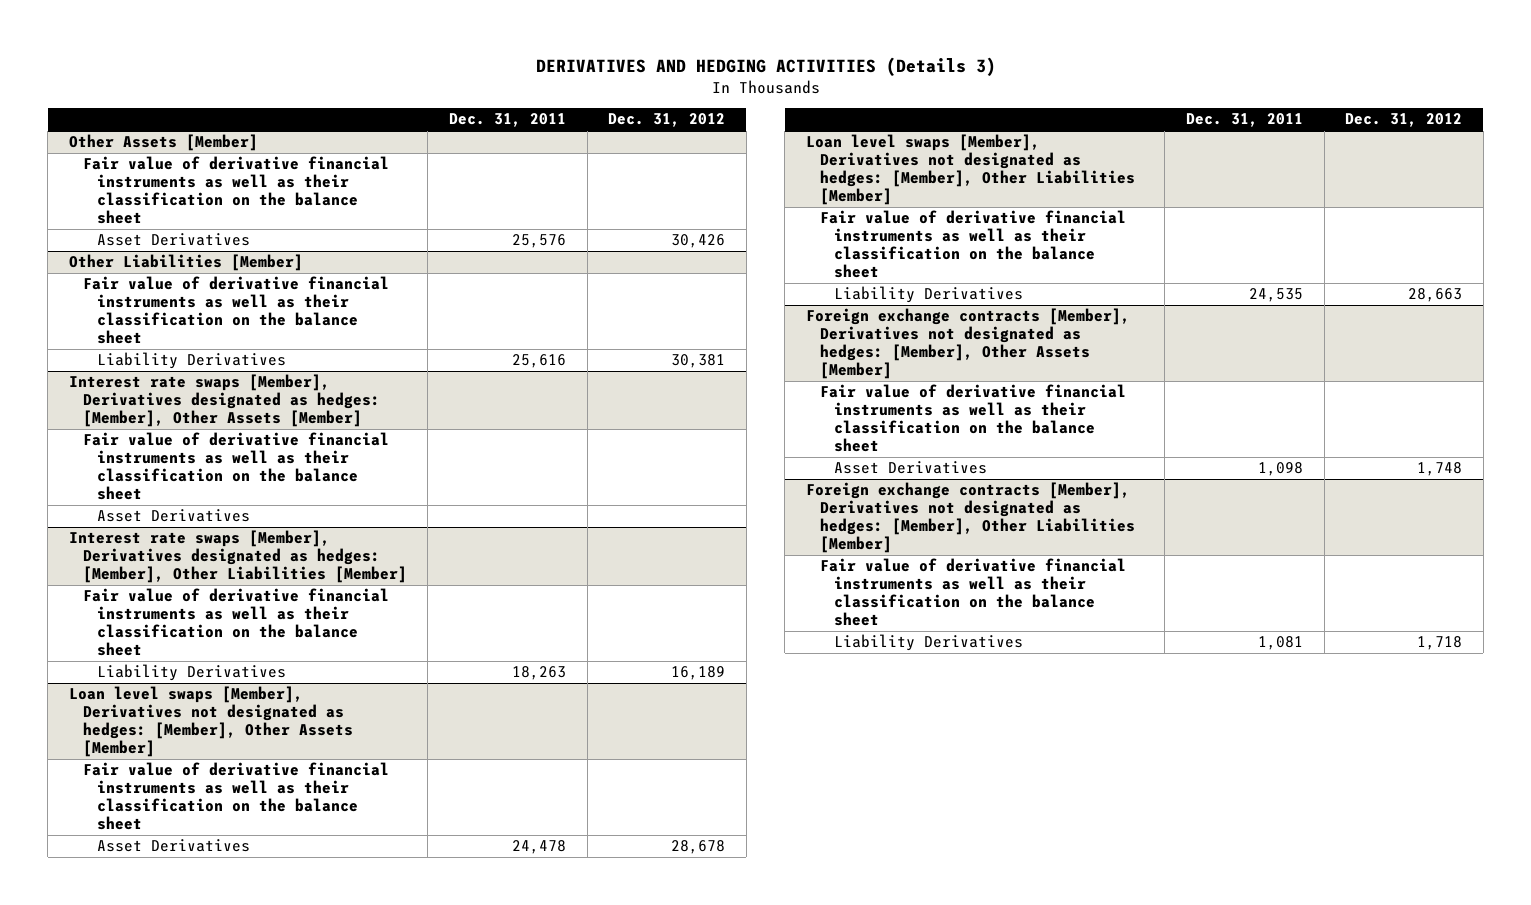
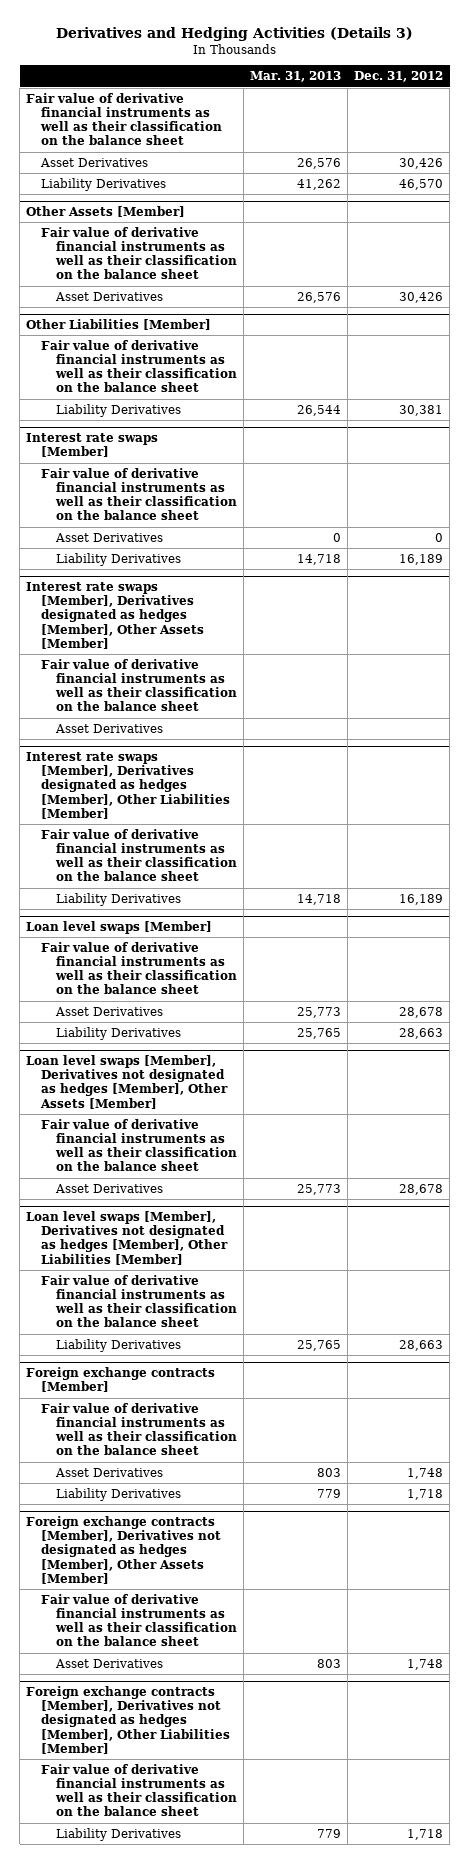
[535,56,996,76] DERIVATIVES AND HEDGING ACTIVITIES (Details 3) -> [55,26,413,41] Derivatives and Hedging Activities (Details 3)
[449,113,567,128] Dec. 31, 2011 -> none
none -> [250,71,342,83] Mar. 31, 2013
none -> [26,92,223,146] Fair value of derivative financial instruments as well as their classification on the balance sheet
none -> [40,157,149,167] Asset Derivatives
none -> [41,177,167,191] Liability Derivatives
[69,374,380,428] Interest rate swaps [Member], Derivatives designated as hedges: [Member], Other Assets [Member] -> none
none -> [26,433,159,458] Interest rate swaps [Member]
none -> [55,532,164,542] Asset Derivatives
none -> [56,552,182,566] Liability Derivatives
none -> [26,582,205,649] Interest rate swaps [Member], Derivatives designated as hedges [Member], Other Assets [Member]
none -> [41,658,238,712] Fair value of derivative financial instruments as well as their classification on the balance sheet
[69,530,407,584] Interest rate swaps [Member], Derivatives designated as hedges: [Member], Other Liabilities [Member] -> [26,752,231,819] Interest rate swaps [Member], Derivatives designated as hedges [Member], Other Liabilities [Member]
[69,686,353,758] Loan level swaps [Member], Derivatives not designated as hedges: [Member], Other Assets [Member] -> none
none -> [26,921,213,935] Loan level swaps [Member]
none -> [56,1026,182,1040] Liability Derivatives
[805,134,1135,206] Loan level swaps [Member], Derivatives not designated as hedges: [Member], Other Liabilities [Member] -> [26,1055,229,1109] Loan level swaps [Member], Derivatives not designated as hedges [Member], Other Assets [Member]
none -> [55,1183,164,1193] Asset Derivatives
none -> [26,1211,229,1265] Loan level swaps [Member], Derivatives not designated as hedges [Member], Other Liabilities [Member]
none -> [41,1274,238,1328] Fair value of derivative financial instruments as well as their classification on the balance sheet
[805,308,1130,380] Foreign exchange contracts [Member], Derivatives not designated as hedges: [Member], Other Assets [Member] -> none
none -> [26,1367,216,1393] Foreign exchange contracts [Member]
none -> [56,1487,182,1501] Liability Derivatives
[805,482,1135,554] Foreign exchange contracts [Member], Derivatives not designated as hedges: [Member], Other Liabilities [Member] -> [26,1516,222,1584] Foreign exchange contracts [Member], Derivatives not designated as hedges [Member], Other Assets [Member]
none -> [55,1658,164,1668] Asset Derivatives
none -> [26,1686,231,1754] Foreign exchange contracts [Member], Derivatives not designated as hedges [Member], Other Liabilities [Member]
none -> [41,1763,238,1817] Fair value of derivative financial instruments as well as their classification on the balance sheet

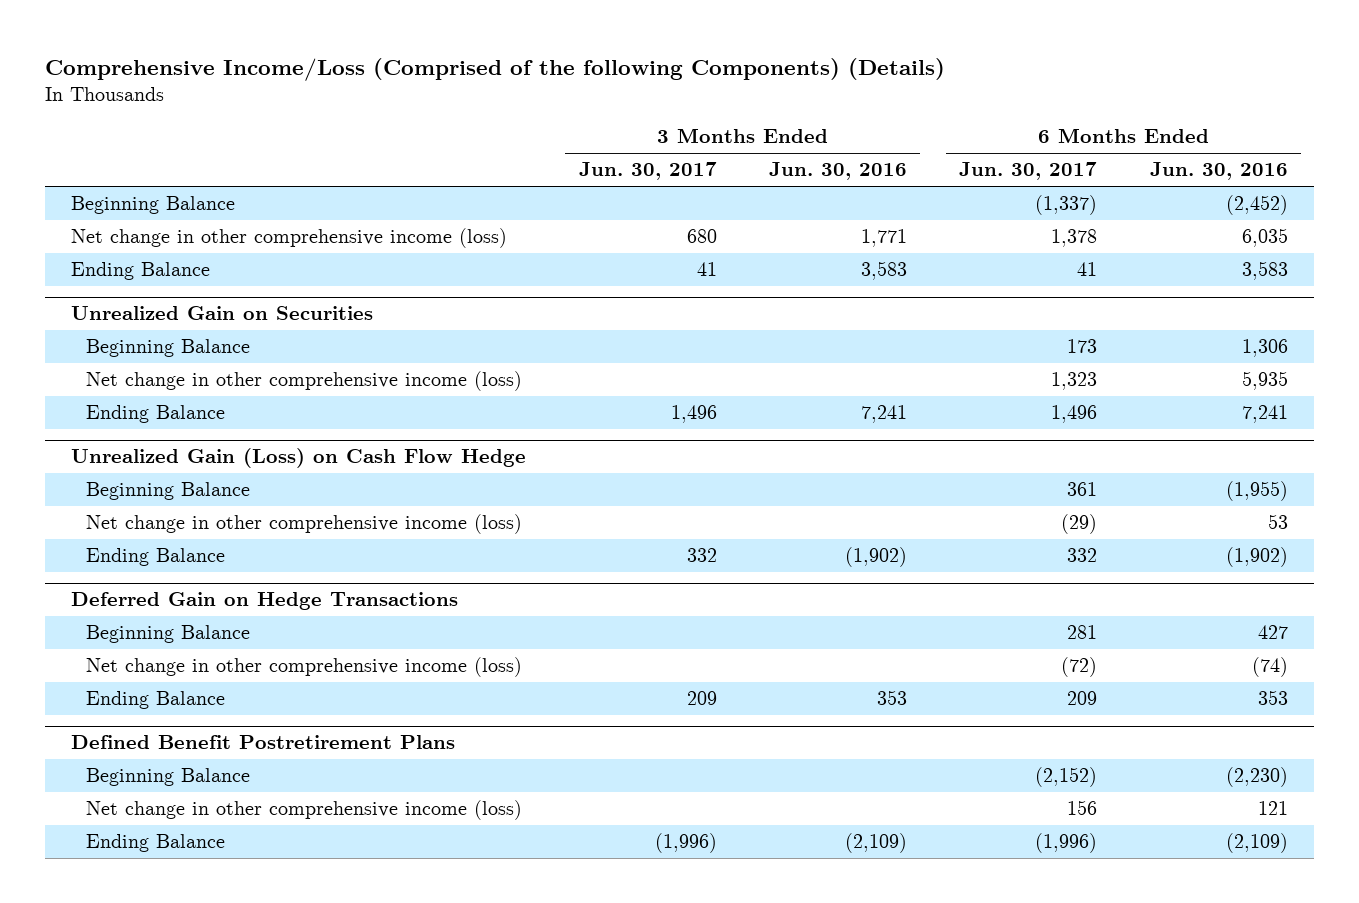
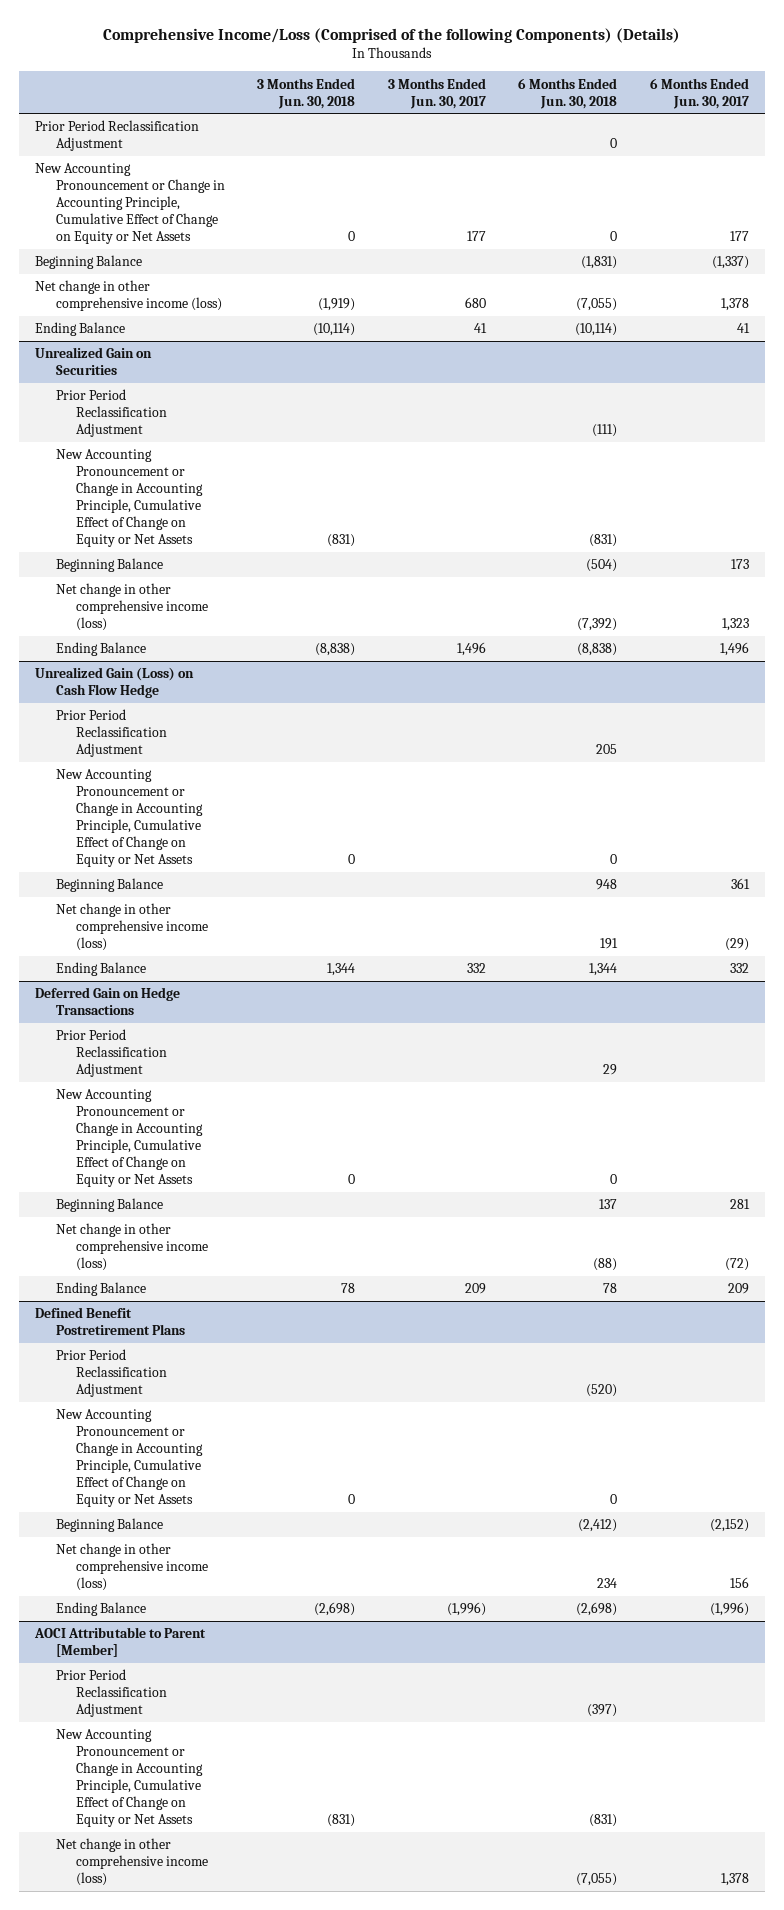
[768,162,907,181] Jun. 30, 2016 -> none
[1149,162,1288,181] Jun. 30, 2016 -> none
none -> [257,77,356,109] 3 Months Ended Jun. 30, 2018
none -> [518,77,618,109] 6 Months Ended Jun. 30, 2018
none -> [35,120,200,152] Prior Period Reclassification Adjustment
none -> [35,163,225,244] New Accounting Pronouncement or Change in Accounting Principle, Cumulative Effect of Change on Equity or Net Assets
none -> [55,389,168,438] Prior Period Reclassification Adjustment
none -> [55,449,204,547] New Accounting Pronouncement or Change in Accounting Principle, Cumulative Effect of Change on Equity or Net Assets
none -> [55,709,168,758] Prior Period Reclassification Adjustment
none -> [55,769,204,867] New Accounting Pronouncement or Change in Accounting Principle, Cumulative Effect of Change on Equity or Net Assets
none -> [55,1029,168,1078] Prior Period Reclassification Adjustment
none -> [55,1089,204,1187] New Accounting Pronouncement or Change in Accounting Principle, Cumulative Effect of Change on Equity or Net Assets
none -> [55,1349,168,1398] Prior Period Reclassification Adjustment
none -> [55,1409,204,1507] New Accounting Pronouncement or Change in Accounting Principle, Cumulative Effect of Change on Equity or Net Assets
none -> [34,1627,207,1658] AOCI Attributable to Parent [Member]
none -> [55,1669,168,1718] Prior Period Reclassification Adjustment
none -> [55,1729,204,1827] New Accounting Pronouncement or Change in Accounting Principle, Cumulative Effect of Change on Equity or Net Assets
none -> [55,1838,209,1887] Net change in other comprehensive income (loss)

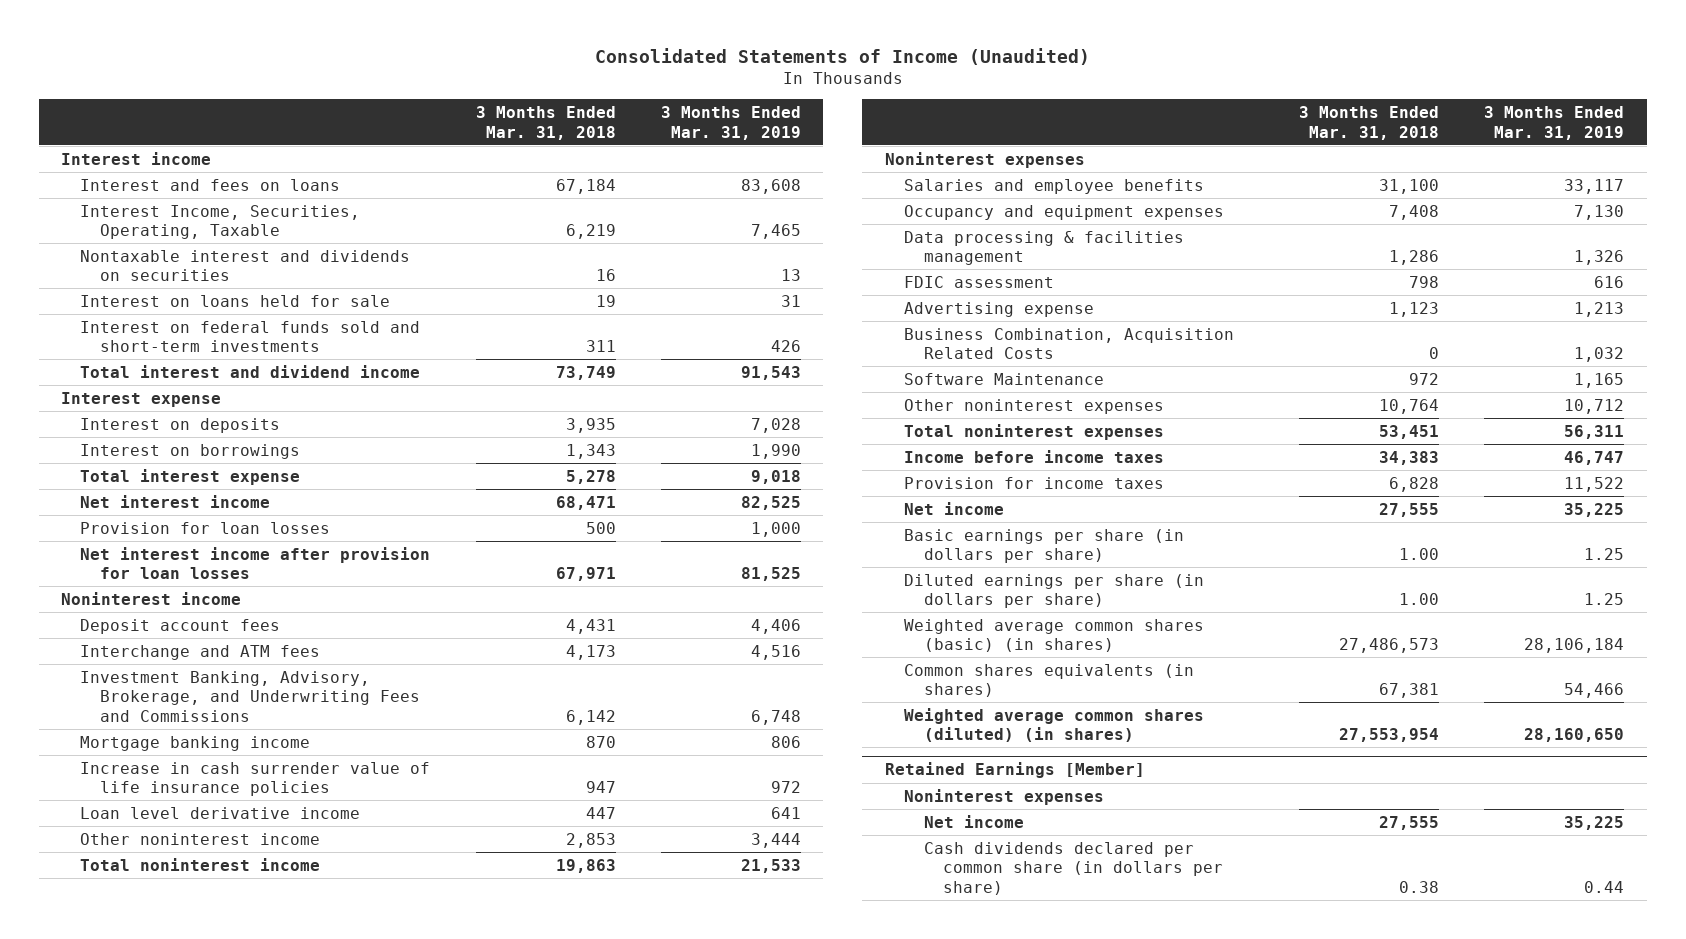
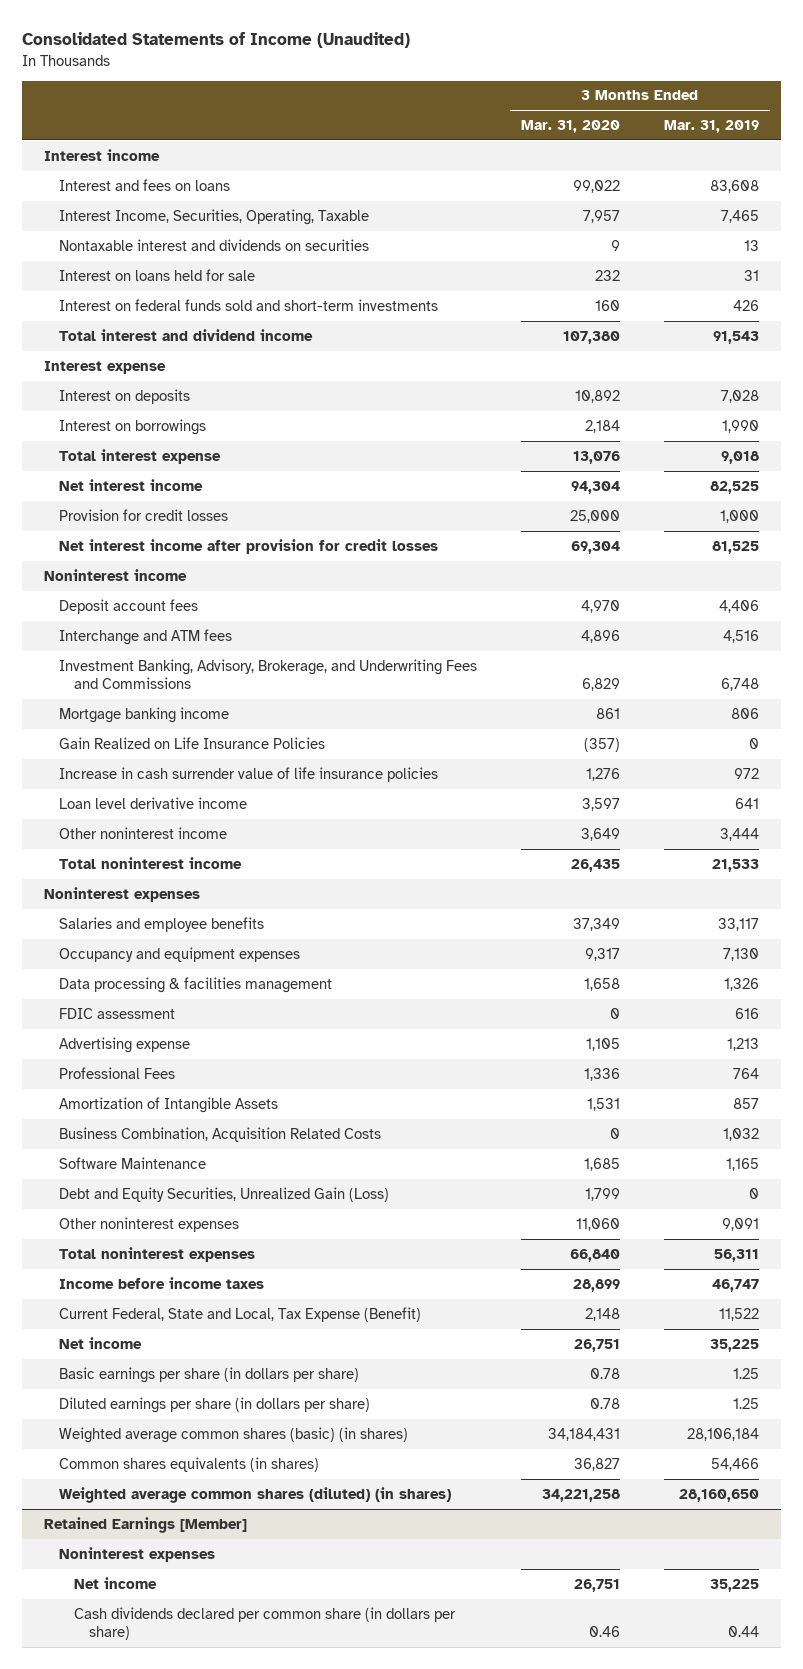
[475,105,616,140] 3 Months Ended Mar. 31, 2018 -> none
none -> [520,120,620,134] Mar. 31, 2020
[80,521,331,534] Provision for loan losses -> [59,508,229,521] Provision for credit losses
[80,546,431,580] Net interest income after provision for loan losses -> [59,538,439,554] Net interest income after provision for credit losses
none -> [59,736,326,749] Gain Realized on Life Insurance Policies
none -> [59,1066,176,1079] Professional Fees
none -> [59,1096,279,1113] Amortization of Intangible Assets
none -> [59,1186,390,1202] Debt and Equity Securities, Unrealized Gain (Loss)
[1564,398,1625,414] 10,712 -> [721,1217,759,1231] 9,091
[904,476,1165,489] Provision for income taxes -> [59,1306,422,1322] Current Federal, State and Local, Tax Expense (Benefit)

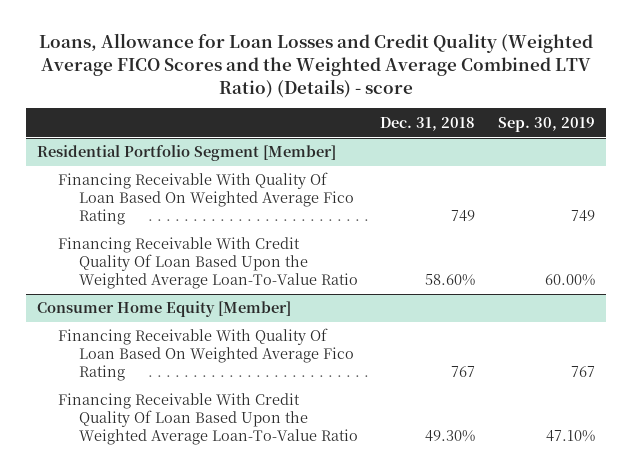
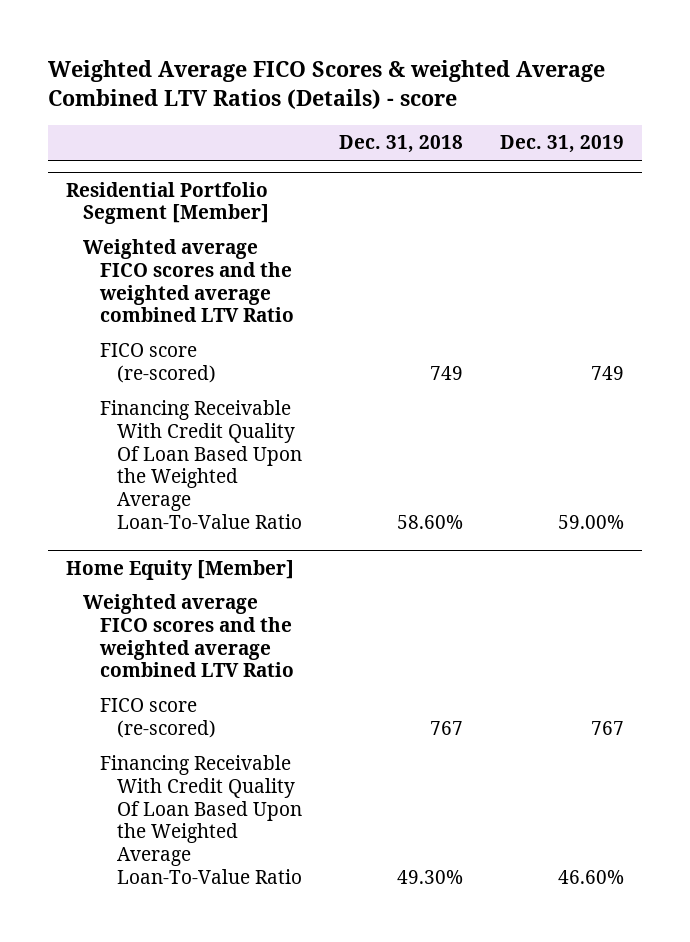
[38,33,593,98] Loans, Allowance for Loan Losses and Credit Quality (Weighted Average FICO Scores and the Weighted Average Combined LTV Ratio) (Details) - score -> [47,60,605,110] Weighted Average FICO Scores & weighted Average Combined LTV Ratios (Details) - score
[497,116,595,132] Sep. 30, 2019 -> none
none -> [499,135,624,154] Dec. 31, 2019
none -> [83,239,295,323] Weighted average FICO scores and the weighted average combined LTV Ratio
[58,172,355,225] Financing Receivable With Quality Of Loan Based On Weighted Average Fico Rating -> [100,343,217,383] FICO score (re-scored)
[36,301,291,318] Consumer Home Equity [Member] -> [66,559,295,580] Home Equity [Member]
none -> [83,594,295,678] Weighted average FICO scores and the weighted average combined LTV Ratio
[58,328,355,381] Financing Receivable With Quality Of Loan Based On Weighted Average Fico Rating -> [100,698,217,738] FICO score (re-scored)

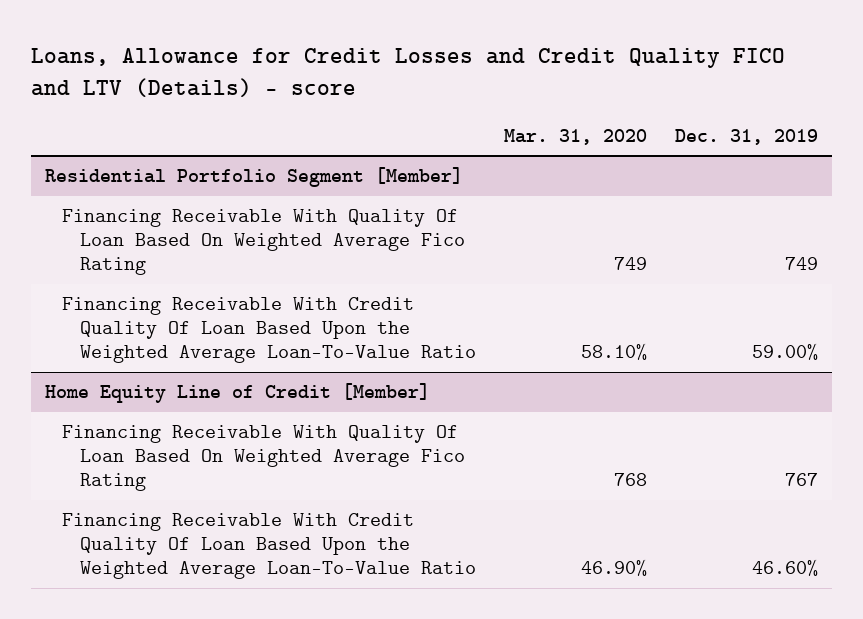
[47,60,605,110] Weighted Average FICO Scores & weighted Average Combined LTV Ratios (Details) - score -> [31,48,786,98] Loans, Allowance for Credit Losses and Credit Quality FICO and LTV (Details) - score
[339,135,464,154] Dec. 31, 2018 -> none
none -> [503,128,647,145] Mar. 31, 2020
[83,239,295,323] Weighted average FICO scores and the weighted average combined LTV Ratio -> none
[100,343,217,383] FICO score (re-scored) -> [62,209,465,276] Financing Receivable With Quality Of Loan Based On Weighted Average Fico Rating
[83,594,295,678] Weighted average FICO scores and the weighted average combined LTV Ratio -> none
[66,559,295,580] Home Equity [Member] -> [45,383,431,404] Home Equity Line of Credit [Member]
[100,698,217,738] FICO score (re-scored) -> [62,425,465,492] Financing Receivable With Quality Of Loan Based On Weighted Average Fico Rating

